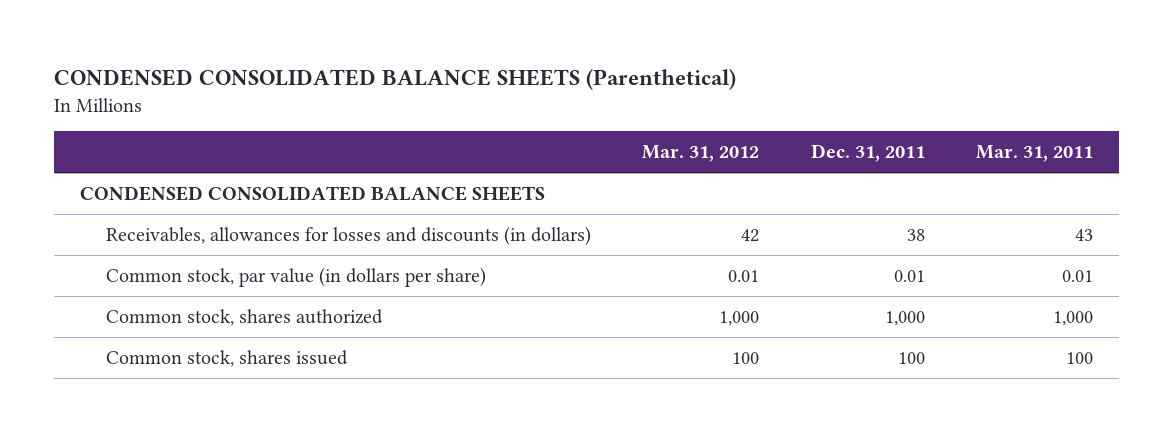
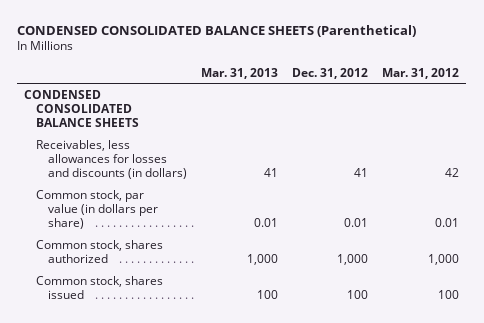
[810,144,925,163] Dec. 31, 2011 -> none
[975,145,1093,163] Mar. 31, 2011 -> none
none -> [200,67,278,79] Mar. 31, 2013
none -> [292,67,369,79] Dec. 31, 2012
[105,225,591,246] Receivables, allowances for losses and discounts (in dollars) -> [36,139,187,180] Receivables, less allowances for losses and discounts (in dollars)

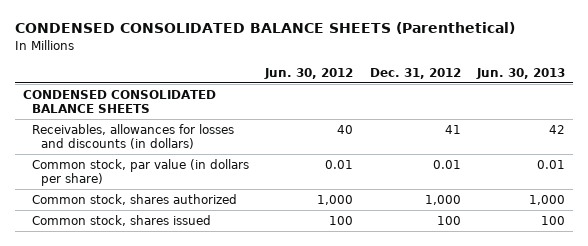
[200,67,278,79] Mar. 31, 2013 -> none
[382,67,460,79] Mar. 31, 2012 -> none
none -> [264,67,354,79] Jun. 30, 2012
none -> [476,67,566,79] Jun. 30, 2013
[36,139,187,180] Receivables, less allowances for losses and discounts (in dollars) -> [32,123,235,150] Receivables, allowances for losses and discounts (in dollars)

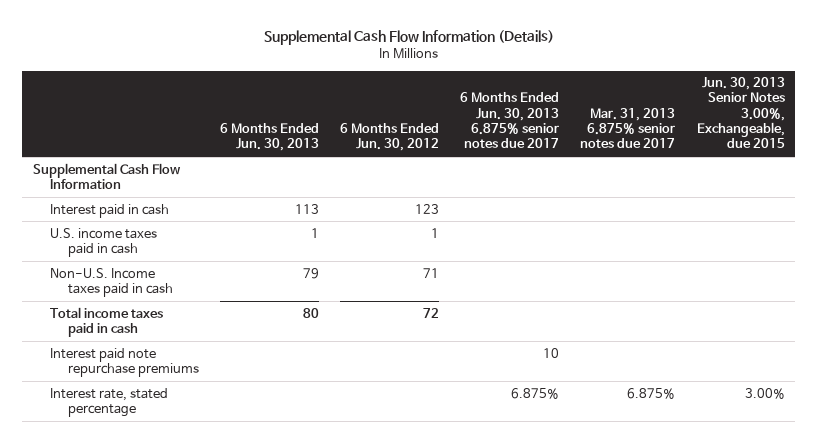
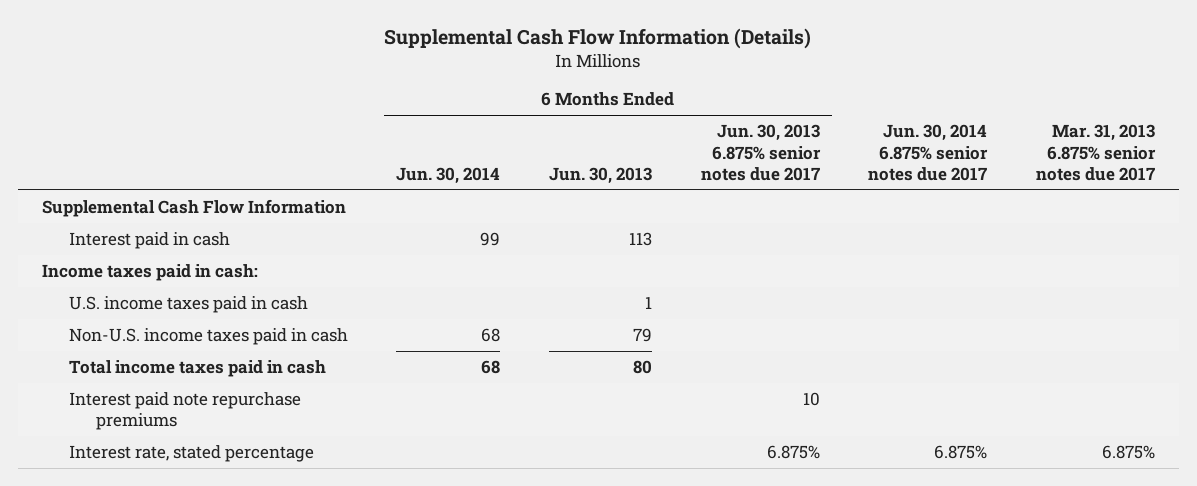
[340,123,440,152] 6 Months Ended Jun. 30, 2012 -> none
[696,77,785,149] Jun. 30, 2013 Senior Notes 3.00%, Exchangeable, due 2015 -> none
none -> [396,166,501,184] Jun. 30, 2014
none -> [868,124,989,181] Jun. 30, 2014 6.875% senior notes due 2017
none -> [41,263,258,281] Income taxes paid in cash:
[50,267,173,297] Non-U.S. Income taxes paid in cash -> [68,327,348,345] Non-U.S. income taxes paid in cash

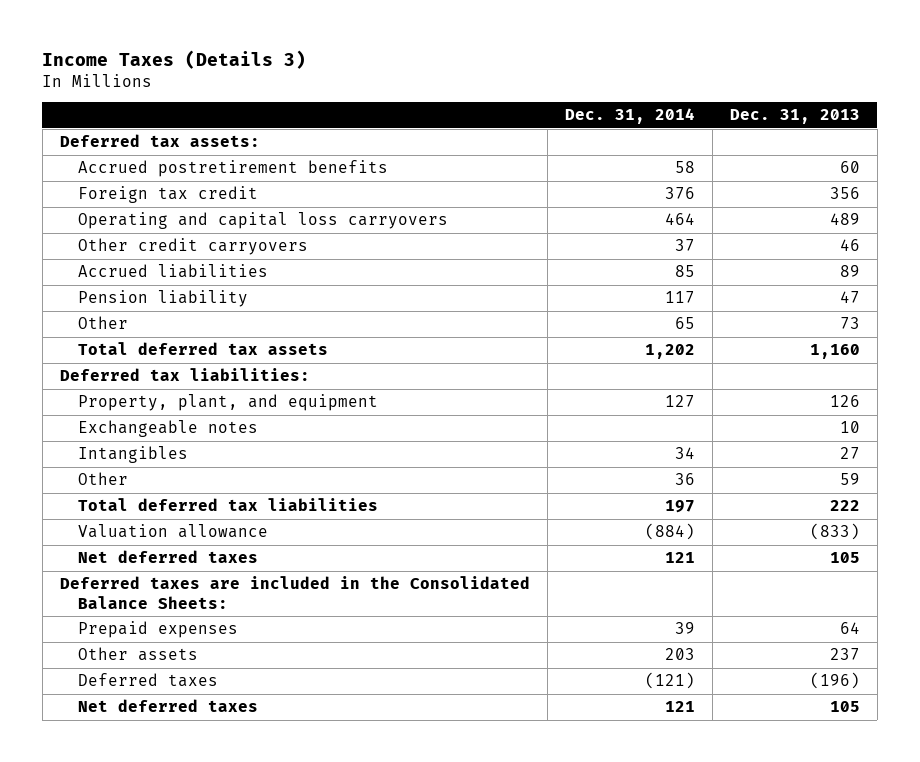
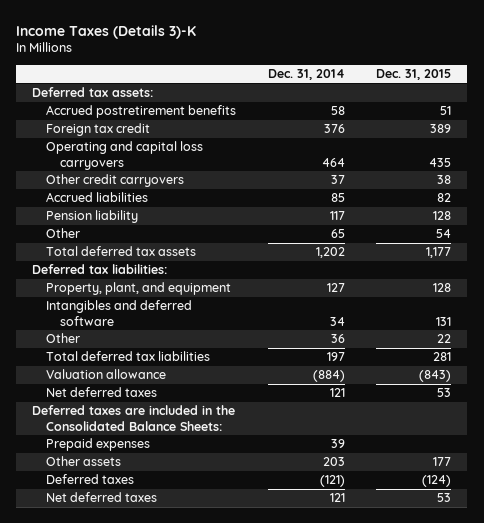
[42,50,307,70] Income Taxes (Details 3) -> [16,24,197,39] Income Taxes (Details 3)-K
[729,109,860,125] Dec. 31, 2013 -> none
none -> [376,69,452,81] Dec. 31, 2015
[77,420,258,438] Exchangeable notes -> none
[77,446,188,464] Intangibles -> [45,300,192,326] Intangibles and deferred software

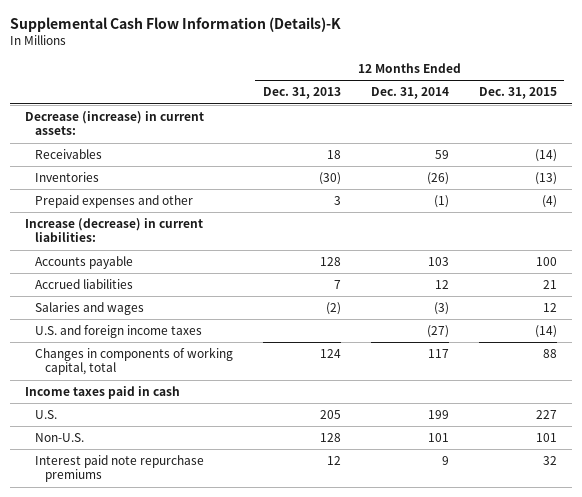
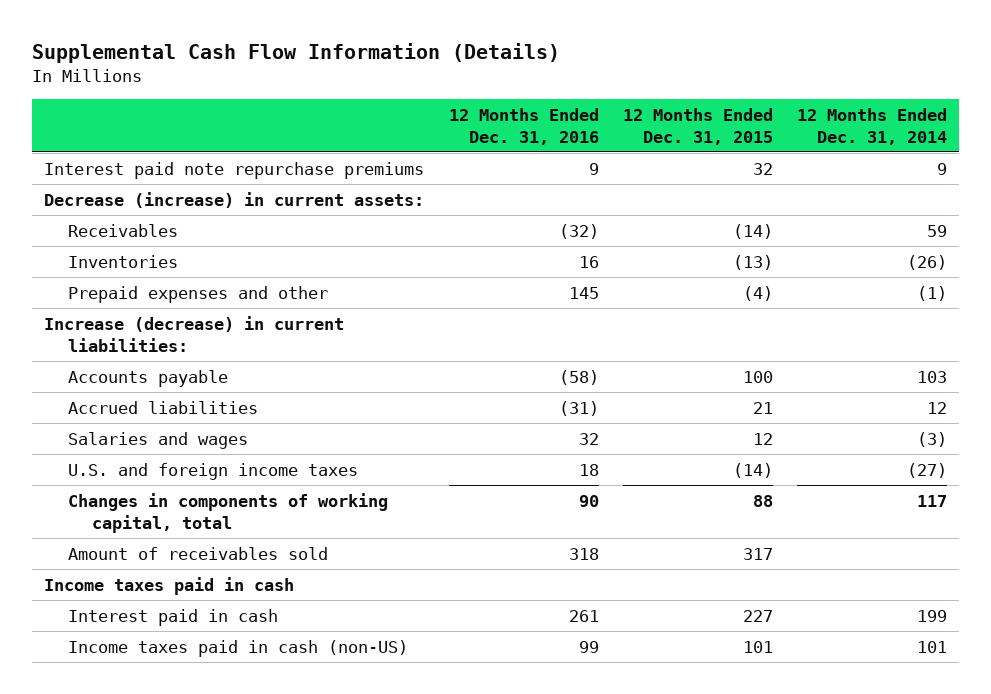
[10,16,342,32] Supplemental Cash Flow Information (Details)-K -> [32,42,561,63] Supplemental Cash Flow Information (Details)
[262,87,341,100] Dec. 31, 2013 -> none
none -> [448,107,599,145] 12 Months Ended Dec. 31, 2016
[34,455,204,483] Interest paid note repurchase premiums -> [44,161,425,179] Interest paid note repurchase premiums
none -> [68,546,329,560] Amount of receivables sold
[34,410,57,420] U.S. -> [68,608,279,626] Interest paid in cash
[34,433,84,443] Non-U.S. -> [68,639,409,657] Income taxes paid in cash (non-US)

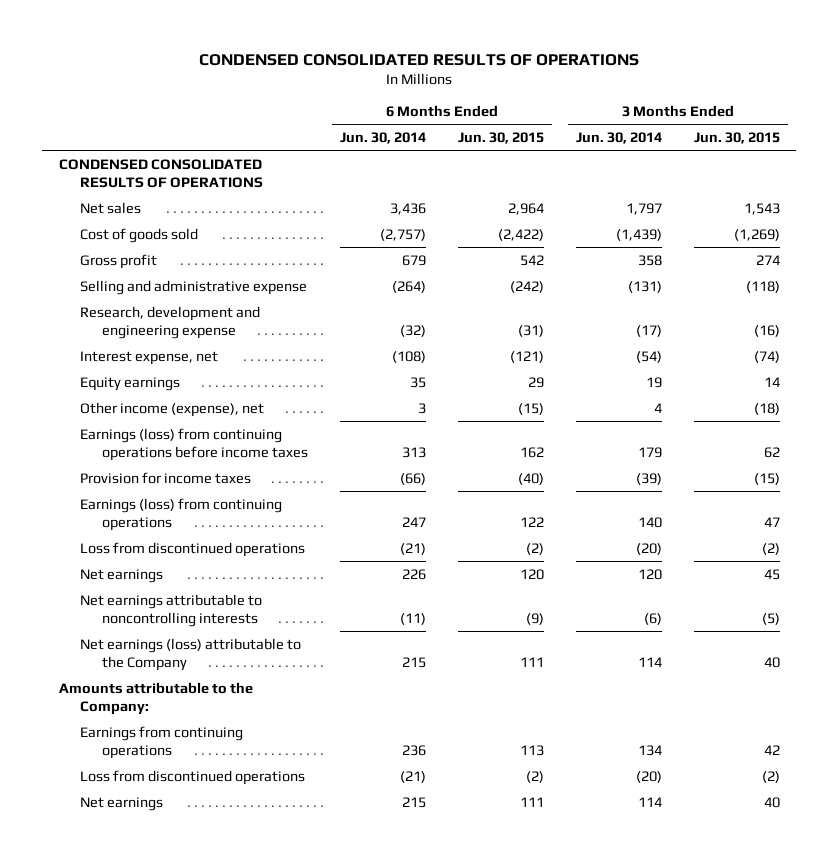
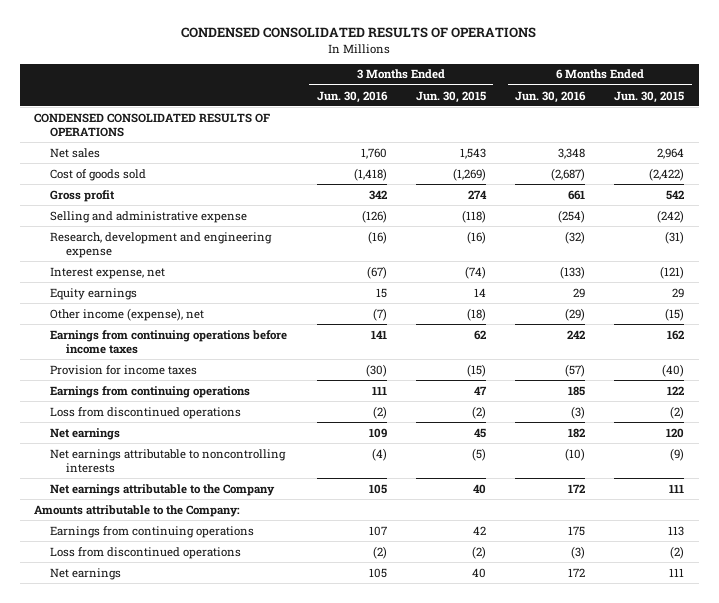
[339,131,426,144] Jun. 30, 2014 -> none
[575,131,662,144] Jun. 30, 2014 -> none
none -> [316,90,388,103] Jun. 30, 2016
none -> [515,90,587,103] Jun. 30, 2016
[80,427,308,461] Earnings (loss) from continuing operations before income taxes -> [50,329,288,355] Earnings from continuing operations before income taxes
[80,497,283,531] Earnings (loss) from continuing operations -> [50,385,251,398] Earnings from continuing operations
[80,637,302,671] Net earnings (loss) attributable to the Company -> [50,483,276,496] Net earnings attributable to the Company

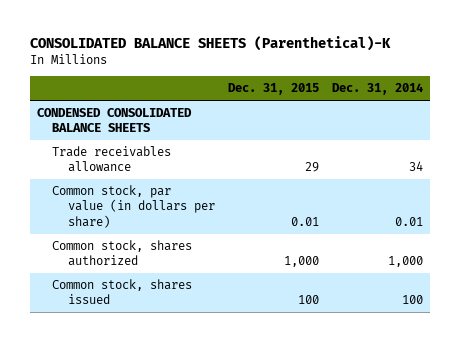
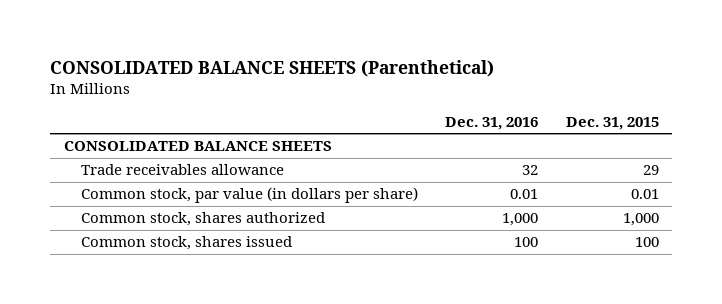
[29,36,391,52] CONSOLIDATED BALANCE SHEETS (Parenthetical)-K -> [50,59,495,77] CONSOLIDATED BALANCE SHEETS (Parenthetical)
[332,83,424,96] Dec. 31, 2014 -> none
none -> [445,116,539,130] Dec. 31, 2016
[36,108,192,133] CONDENSED CONSOLIDATED BALANCE SHEETS -> [63,141,332,152] CONSOLIDATED BALANCE SHEETS

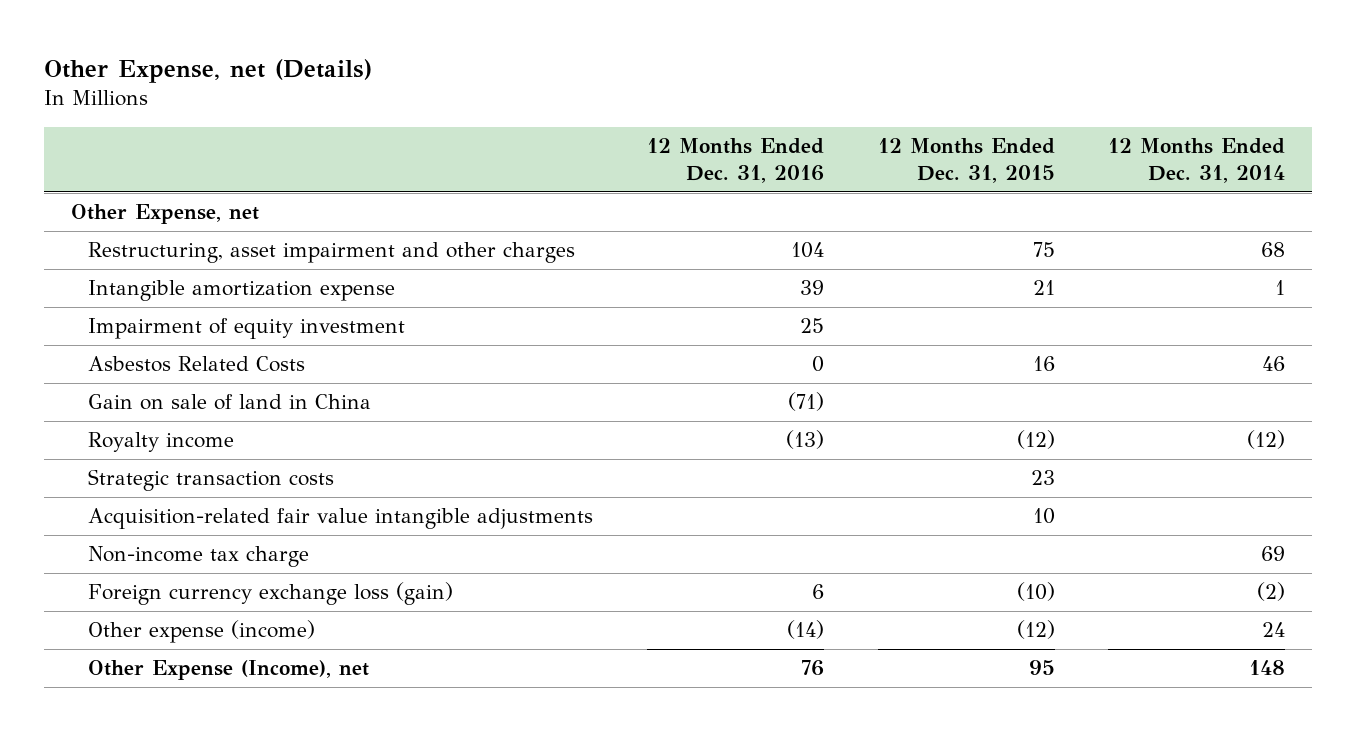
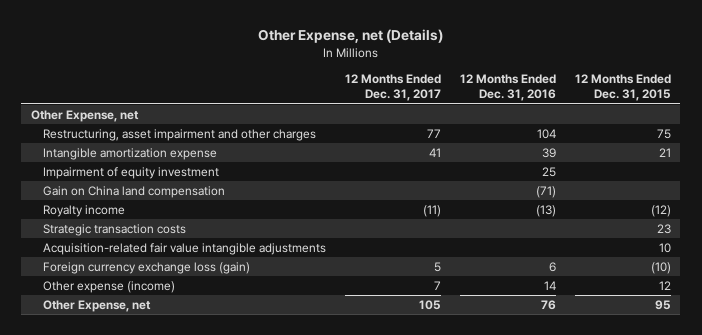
[1108,137,1286,184] 12 Months Ended Dec. 31, 2014 -> none
none -> [345,74,442,102] 12 Months Ended Dec. 31, 2017
[88,356,306,373] Asbestos Related Costs -> none
[88,394,372,411] Gain on sale of land in China -> [43,185,226,198] Gain on China land compensation
[88,546,310,568] Non-income tax charge -> none
[786,620,824,640] (14) -> [543,280,556,290] 14
[1016,620,1055,640] (12) -> [658,280,671,290] 12
[88,660,370,681] Other Expense (Income), net -> [43,299,152,312] Other Expense, net

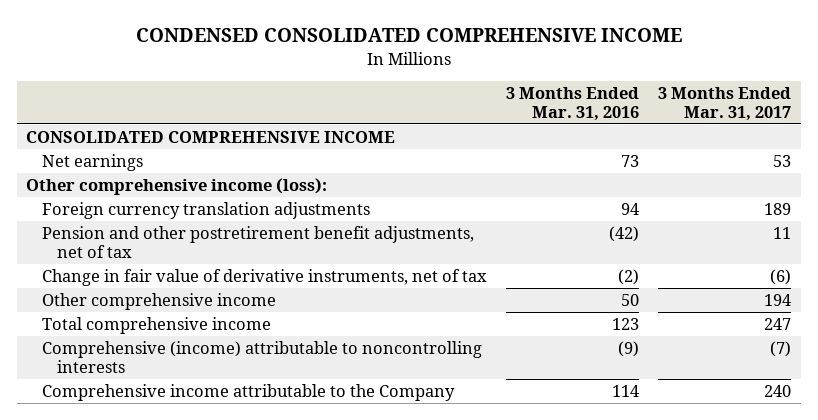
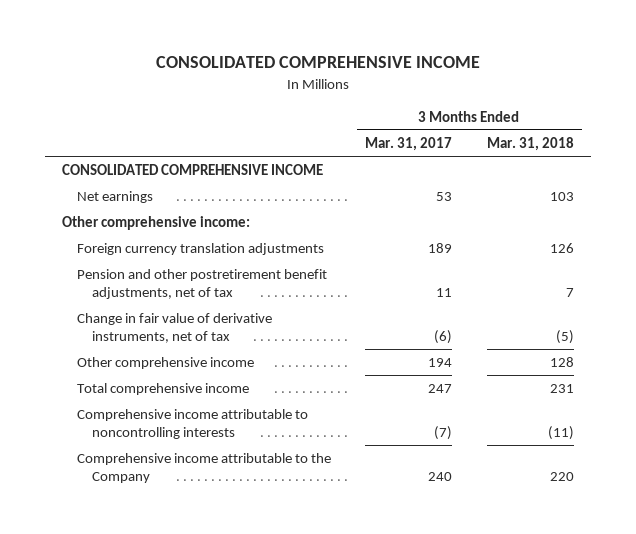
[135,28,682,43] CONDENSED CONSOLIDATED COMPREHENSIVE INCOME -> [155,56,480,69] CONSOLIDATED COMPREHENSIVE INCOME
[505,86,639,121] 3 Months Ended Mar. 31, 2016 -> none
none -> [486,136,574,151] Mar. 31, 2018
[26,177,328,195] Other comprehensive income (loss): -> [62,215,251,230] Other comprehensive income:
[41,340,482,373] Comprehensive (income) attributable to noncontrolling interests -> [77,408,309,439] Comprehensive income attributable to noncontrolling interests

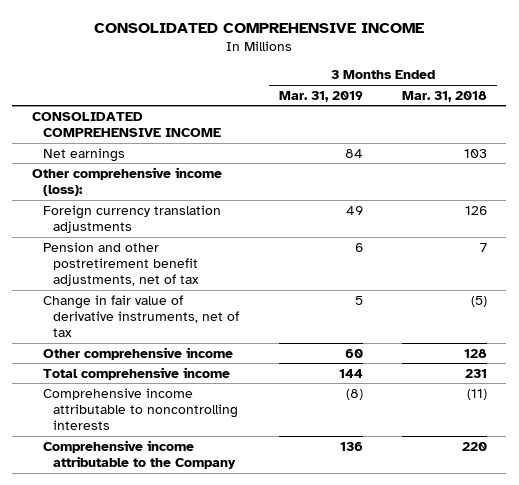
[365,136,453,151] Mar. 31, 2017 -> none
none -> [278,90,363,102] Mar. 31, 2019
[62,215,251,230] Other comprehensive income: -> [32,166,223,196] Other comprehensive income (loss):

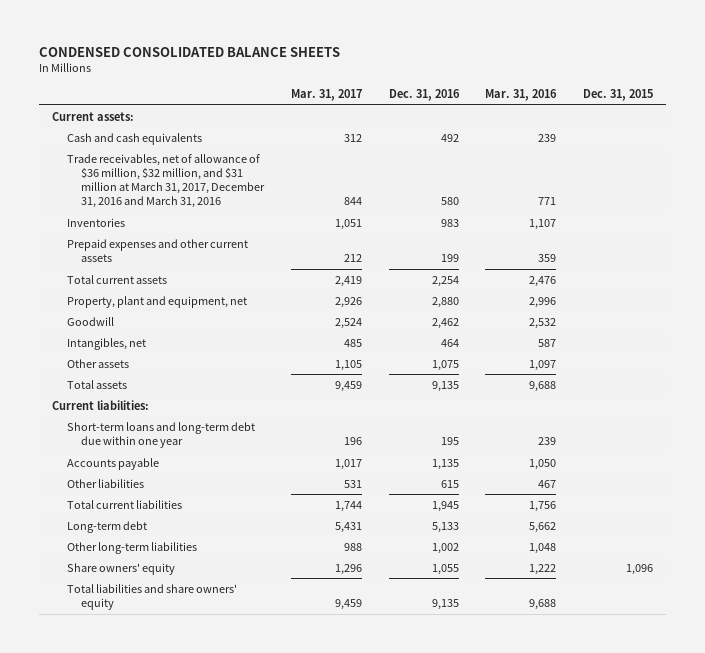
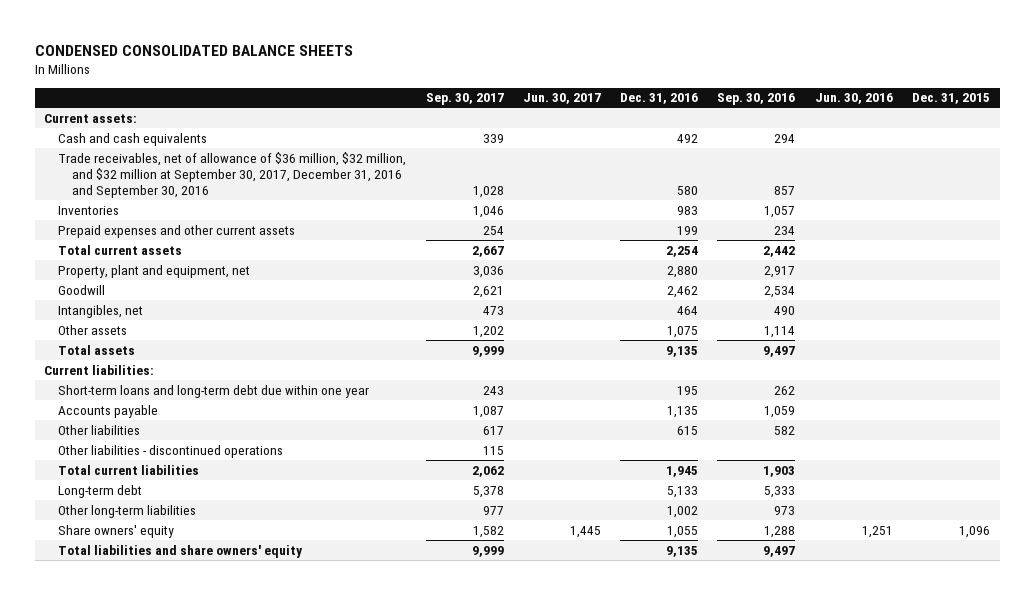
[290,88,362,101] Mar. 31, 2017 -> none
[485,88,558,101] Mar. 31, 2016 -> none
none -> [425,93,504,106] Sep. 30, 2017
none -> [522,93,601,105] Jun. 30, 2017
none -> [717,93,796,106] Sep. 30, 2016
none -> [814,93,893,105] Jun. 30, 2016
[66,153,266,209] Trade receivables, net of allowance of $36 million, $32 million, and $31 million at March 31, 2017, December 31, 2016 and March 31, 2016 -> [58,151,407,198] Trade receivables, net of allowance of $36 million, $32 million, and $32 million at September 30, 2017, December 31, 2016 and September 30, 2016
none -> [58,444,284,458] Other liabilities - discontinued operations

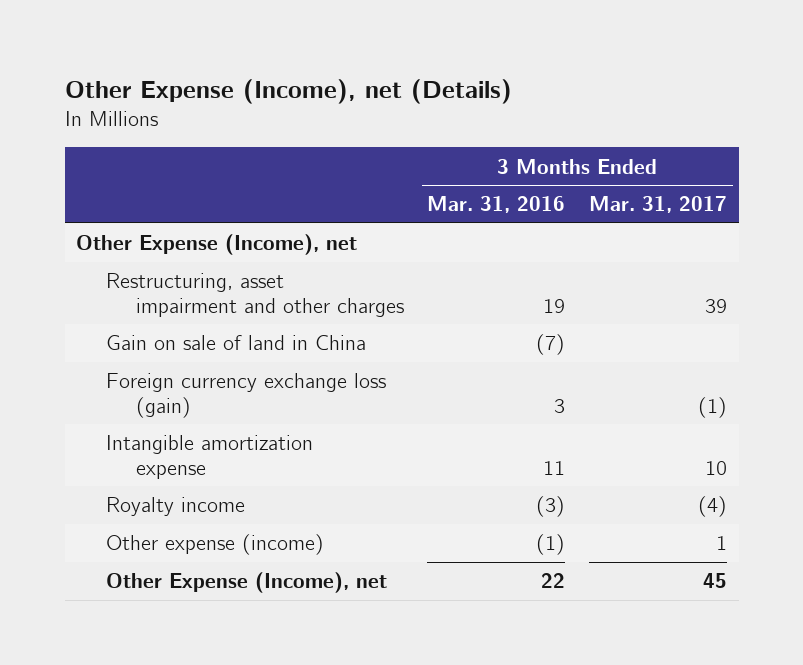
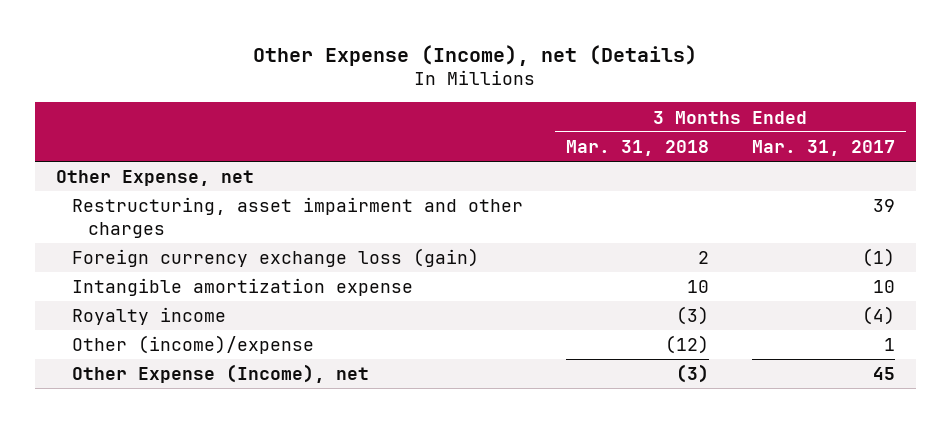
[427,196,566,214] Mar. 31, 2016 -> none
none -> [565,139,709,156] Mar. 31, 2018
[76,234,358,256] Other Expense (Income), net -> [56,170,255,187] Other Expense, net
[106,335,367,351] Gain on sale of land in China -> none
[106,534,325,556] Other expense (income) -> [72,335,315,355] Other (income)/expense

